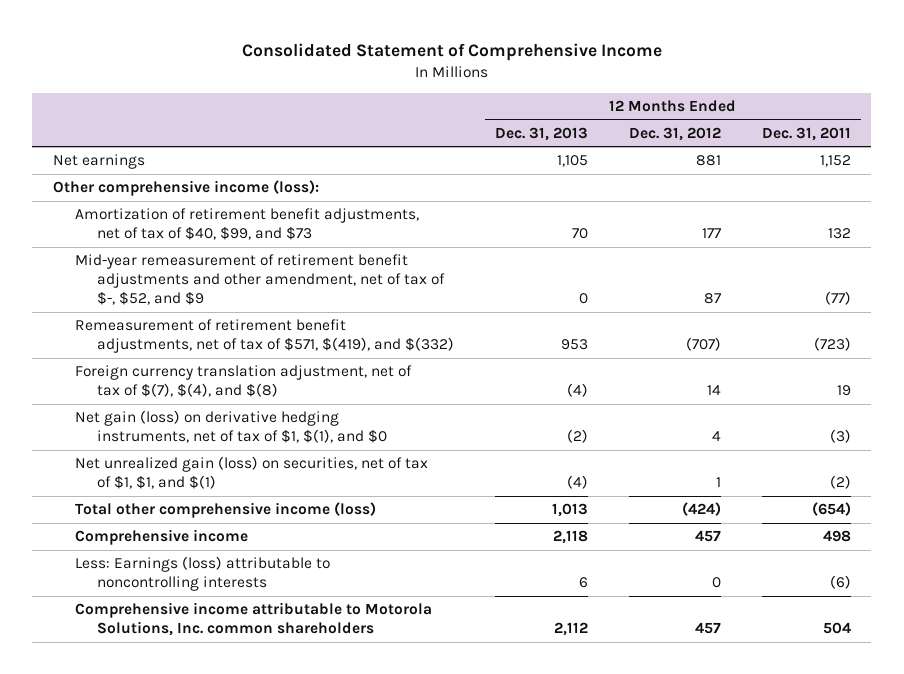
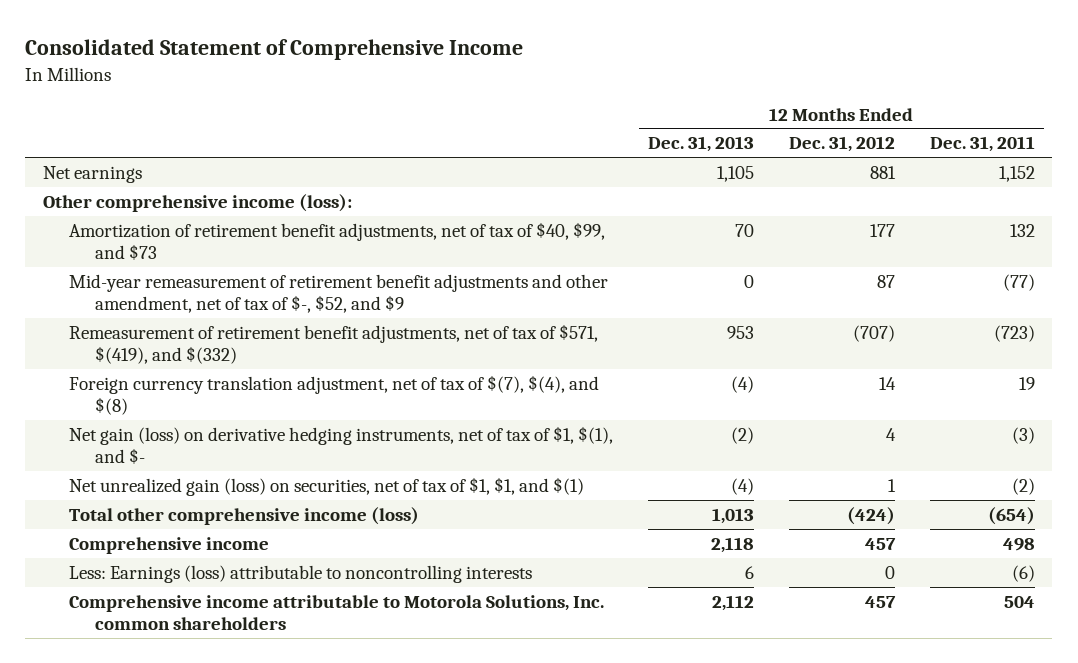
[74,410,387,444] Net gain (loss) on derivative hedging instruments, net of tax of $1, $(1), and $0 -> [68,425,613,465] Net gain (loss) on derivative hedging instruments, net of tax of $1, $(1), and $-

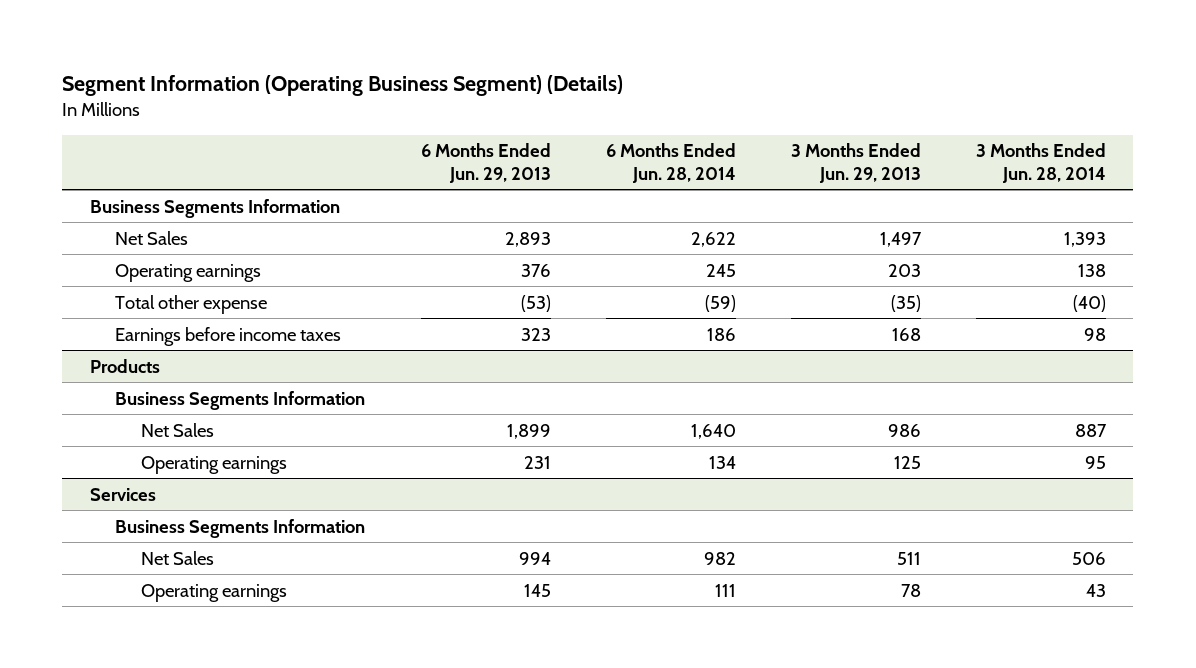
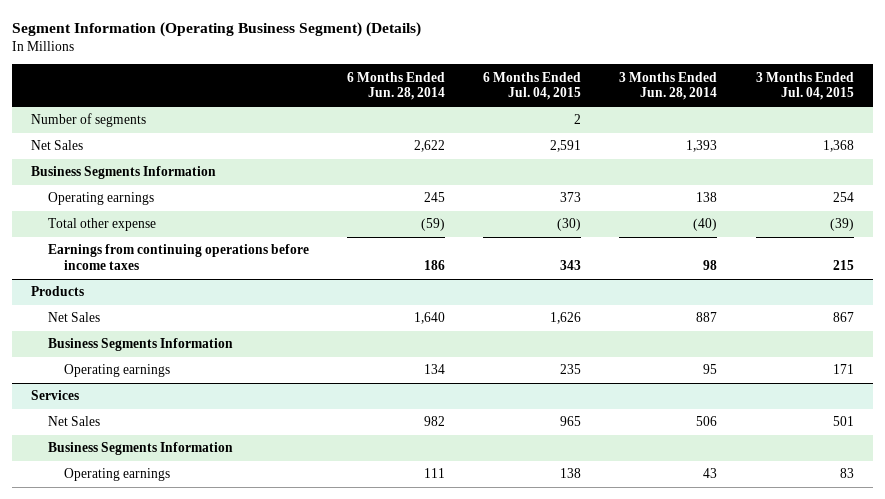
[420,143,551,183] 6 Months Ended Jun. 29, 2013 -> none
[790,143,921,183] 3 Months Ended Jun. 29, 2013 -> none
none -> [483,71,582,101] 6 Months Ended Jul. 04, 2015
none -> [755,71,854,101] 3 Months Ended Jul. 04, 2015
none -> [31,113,147,128] Number of segments
[89,198,340,218] Business Segments Information -> [31,166,217,180] Business Segments Information
[115,326,342,346] Earnings before income taxes -> [47,244,309,270] Earnings from continuing operations before income taxes
[115,390,366,410] Business Segments Information -> [47,338,233,352] Business Segments Information
[115,518,366,538] Business Segments Information -> [47,442,233,456] Business Segments Information

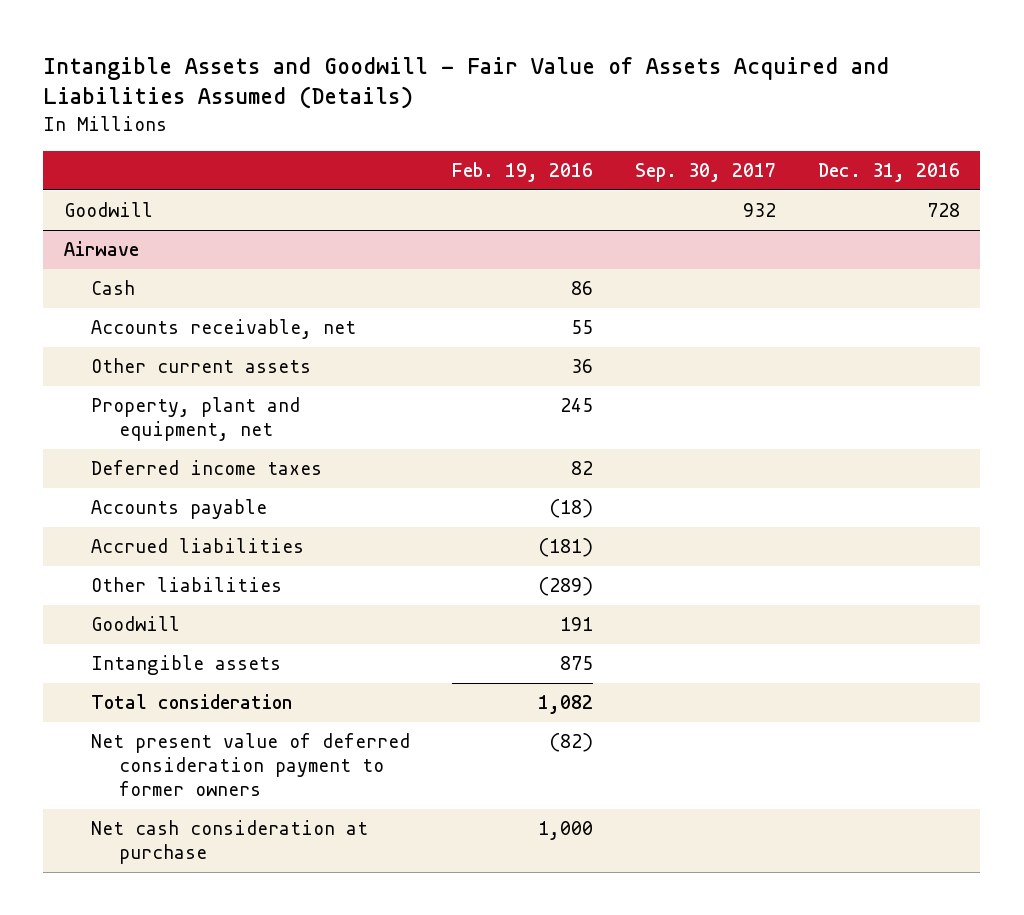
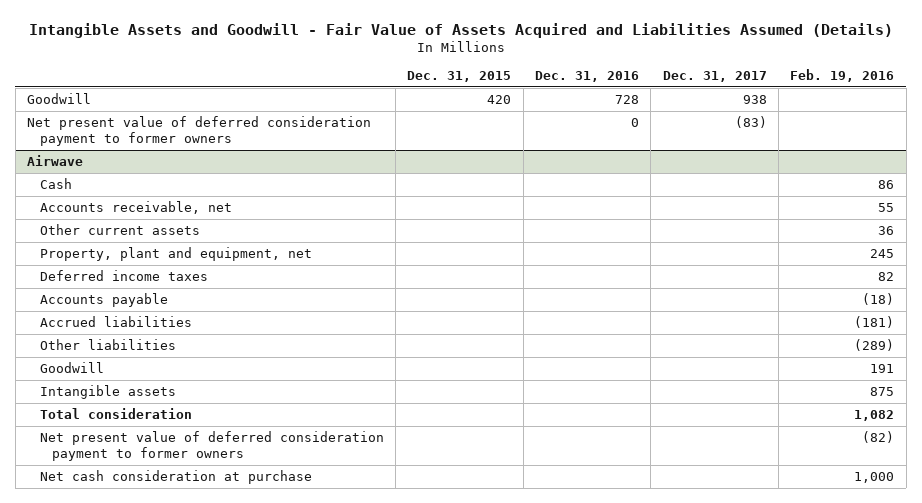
[634,163,776,183] Sep. 30, 2017 -> none
none -> [407,70,512,82] Dec. 31, 2015
none -> [662,70,767,82] Dec. 31, 2017
none -> [27,115,372,146] Net present value of deferred consideration payment to former owners

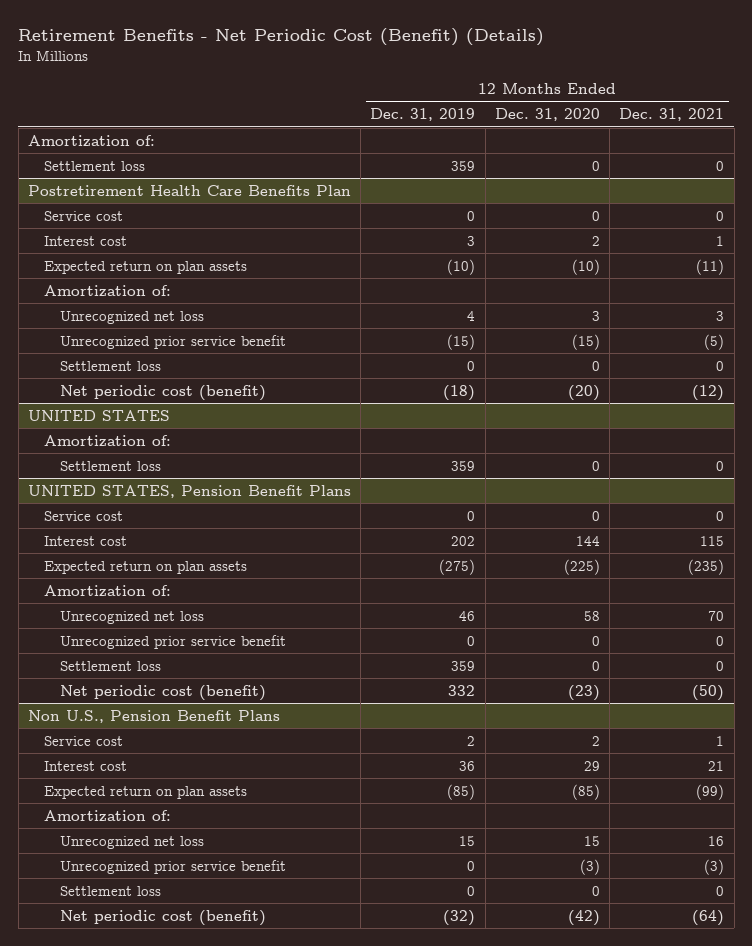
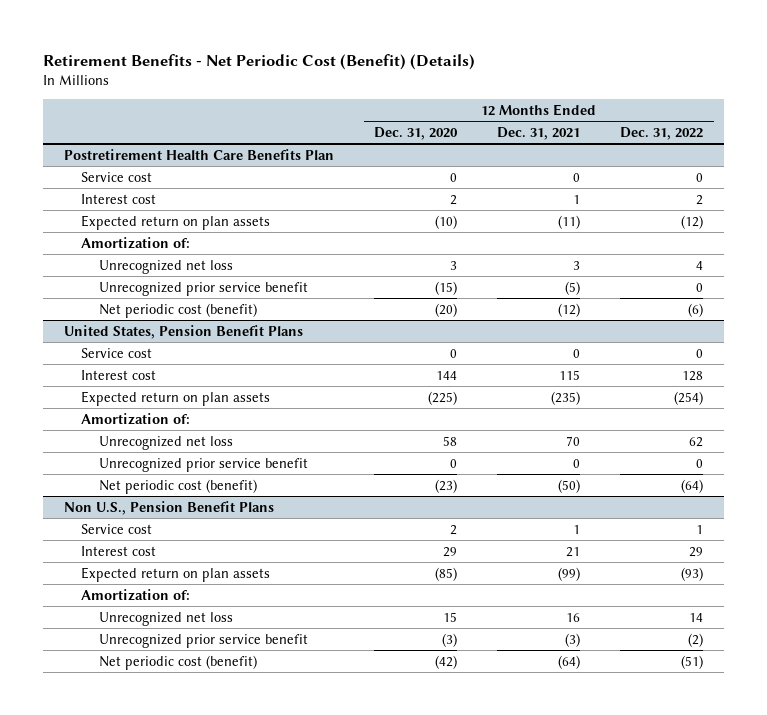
[370,108,476,122] Dec. 31, 2019 -> none
none -> [620,126,704,140] Dec. 31, 2022
[27,134,155,147] Amortization of: -> none
[44,160,146,171] Settlement loss -> none
[60,360,162,371] Settlement loss -> none
[27,409,170,421] UNITED STATES -> none
[44,434,172,447] Amortization of: -> none
[60,460,162,471] Settlement loss -> none
[27,484,351,498] UNITED STATES, Pension Benefit Plans -> [63,324,303,339] United States, Pension Benefit Plans
[60,660,162,671] Settlement loss -> none
[60,885,162,896] Settlement loss -> none

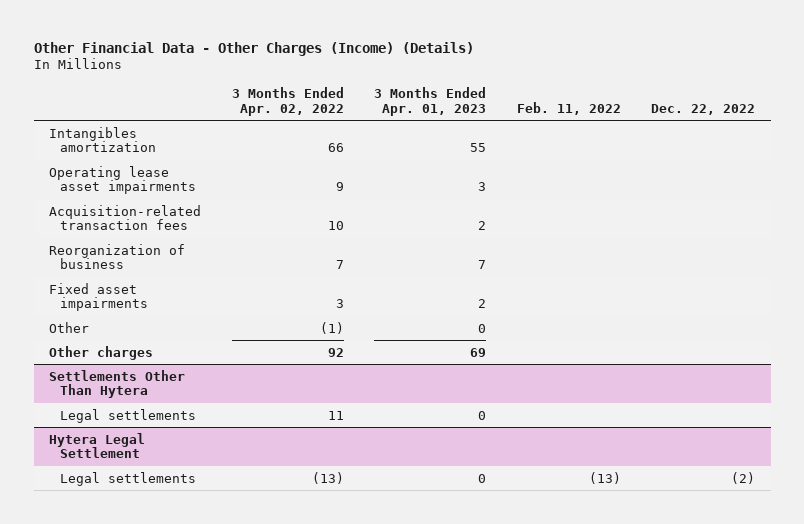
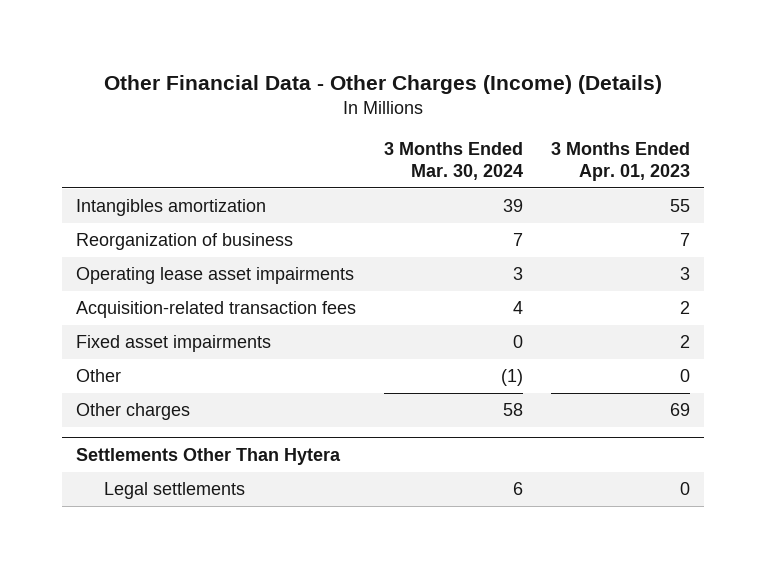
[231,87,344,116] 3 Months Ended Apr. 02, 2022 -> none
[516,101,621,115] Feb. 11, 2022 -> none
[651,103,756,115] Dec. 22, 2022 -> none
none -> [383,142,523,180] 3 Months Ended Mar. 30, 2024
[48,243,185,270] Reorganization of business -> [75,233,293,251] Reorganization of business
[48,432,145,459] Hytera Legal Settlement -> none
[60,471,197,486] Legal settlements -> none

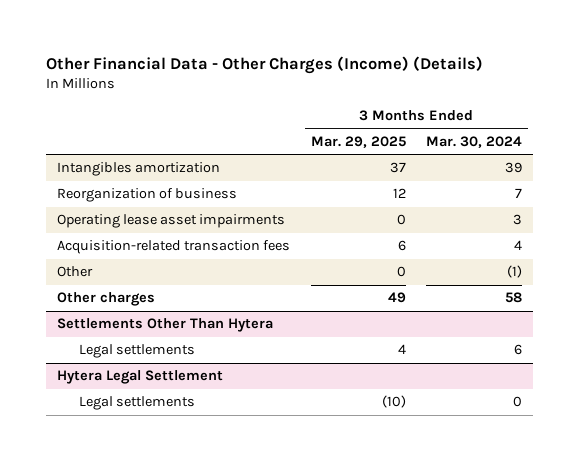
[550,142,690,181] 3 Months Ended Apr. 01, 2023 -> none
none -> [310,136,406,149] Mar. 29, 2025
[75,335,271,353] Fixed asset impairments -> none
none -> [56,370,223,385] Hytera Legal Settlement
none -> [78,396,195,411] Legal settlements

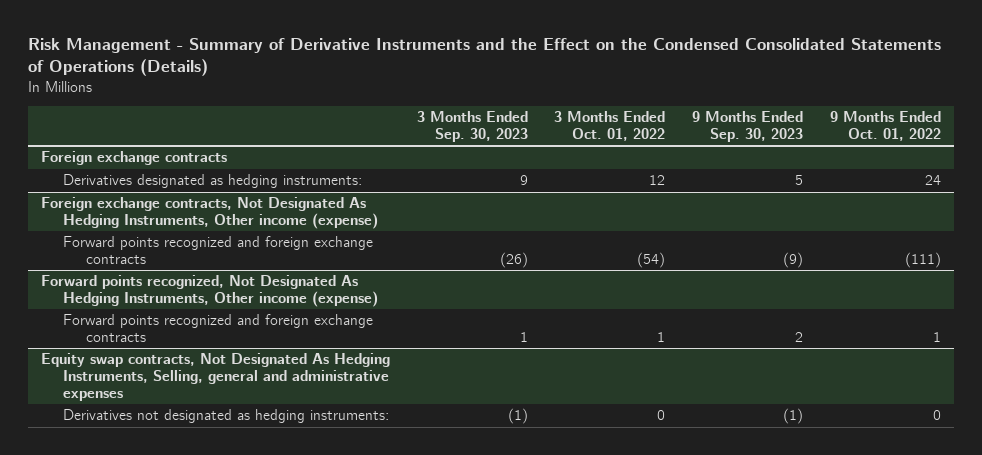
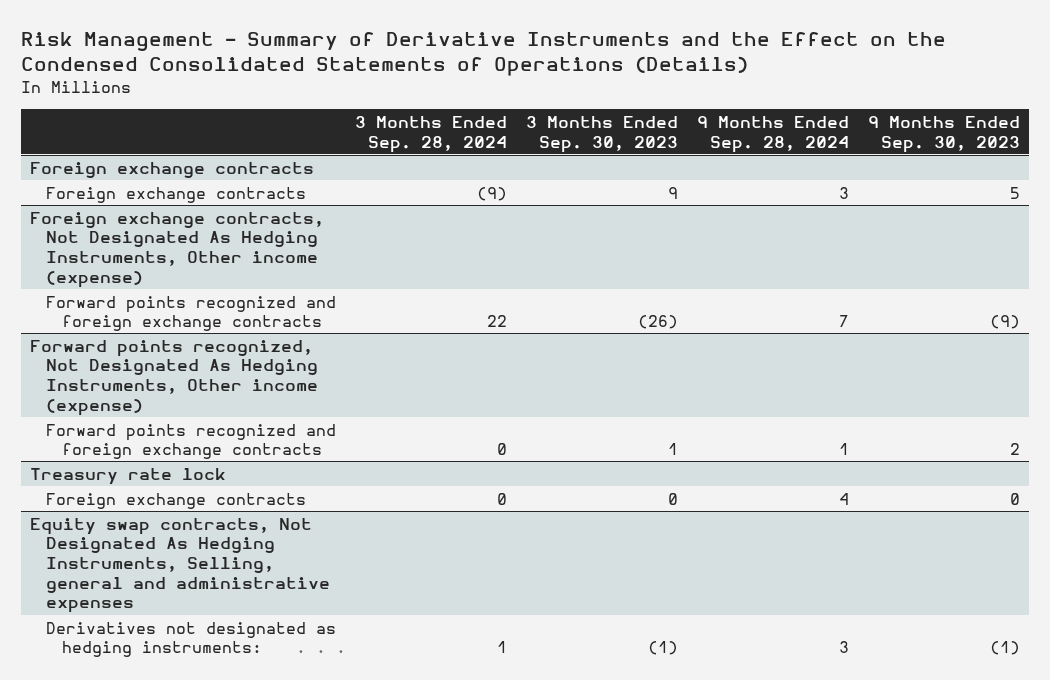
[554,111,666,141] 3 Months Ended Oct. 01, 2022 -> none
[829,111,941,141] 9 Months Ended Oct. 01, 2022 -> none
none -> [355,116,508,153] 3 Months Ended Sep. 28, 2024
none -> [696,116,849,153] 9 Months Ended Sep. 28, 2024
[63,174,363,189] Derivatives designated as hedging instruments: -> [46,186,307,203] Foreign exchange contracts
none -> [30,467,227,485] Treasury rate lock
none -> [46,492,307,509] Foreign exchange contracts

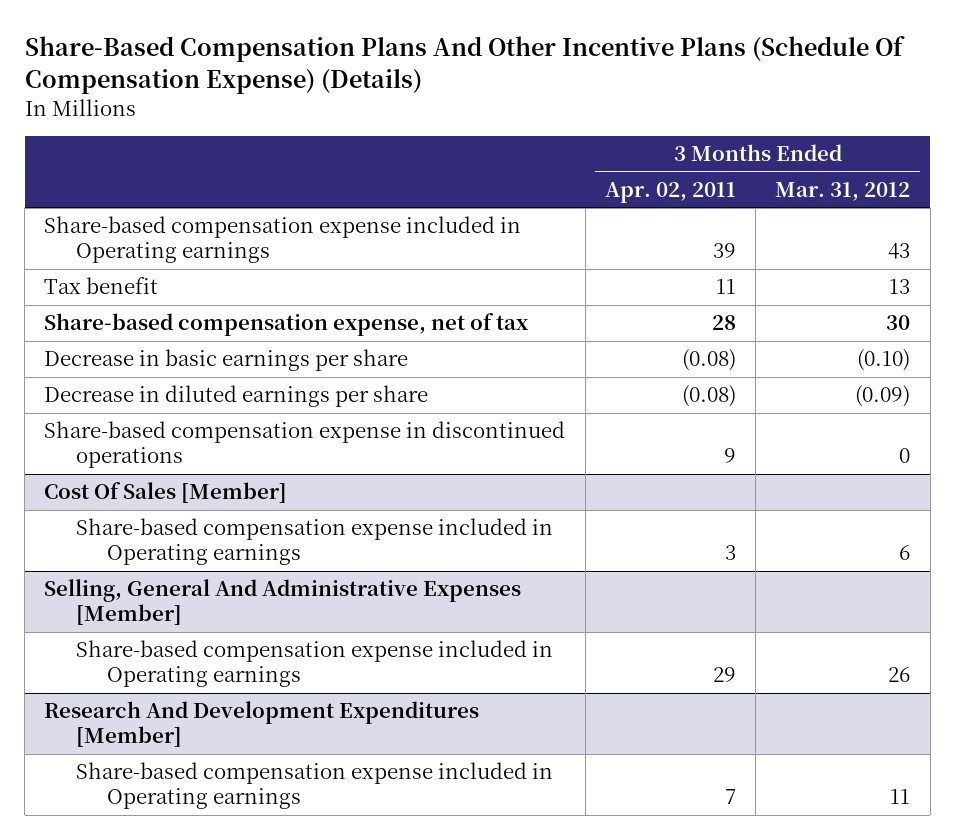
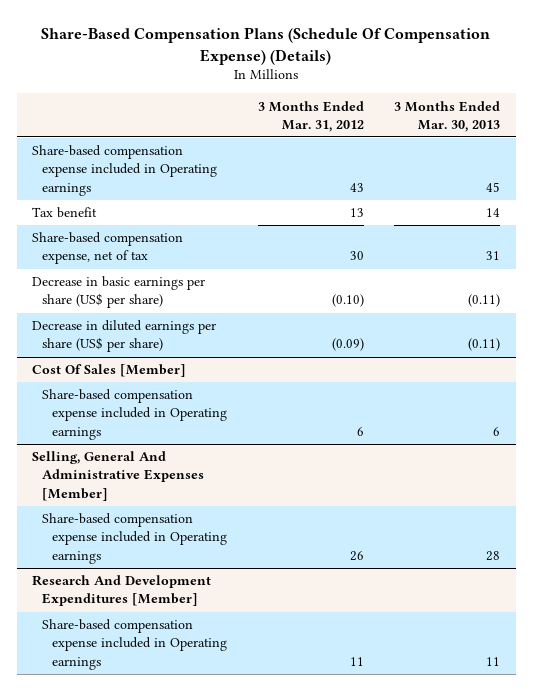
[24,36,905,94] Share-Based Compensation Plans And Other Incentive Plans (Schedule Of Compensation Expense) (Details) -> [41,26,491,65] Share-Based Compensation Plans (Schedule Of Compensation Expense) (Details)
[604,181,736,203] Apr. 02, 2011 -> none
none -> [394,100,501,132] 3 Months Ended Mar. 30, 2013
[44,421,566,469] Share-based compensation expense in discontinued operations -> none
[44,349,409,372] Decrease in basic earnings per share -> [32,276,206,309] Decrease in basic earnings per share (US$ per share)
[44,385,429,408] Decrease in diluted earnings per share -> [32,320,217,353] Decrease in diluted earnings per share (US$ per share)

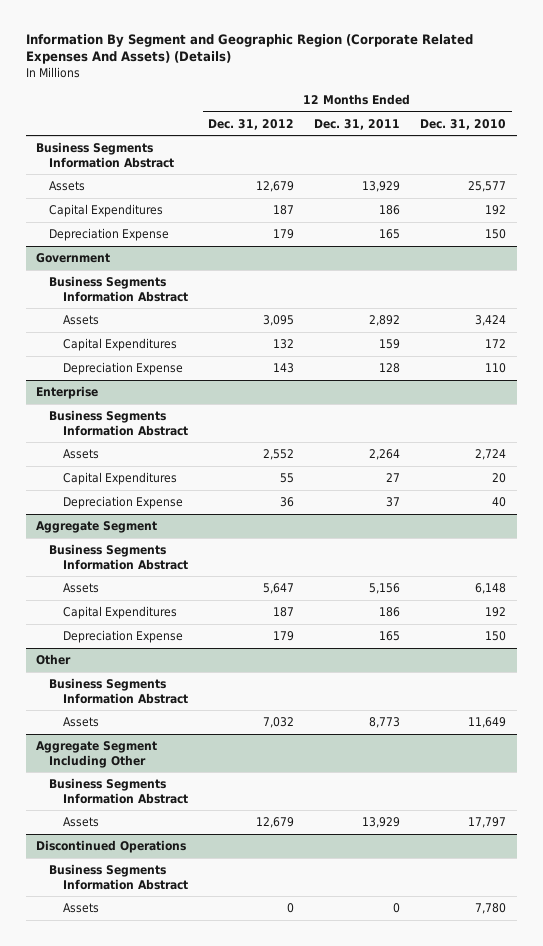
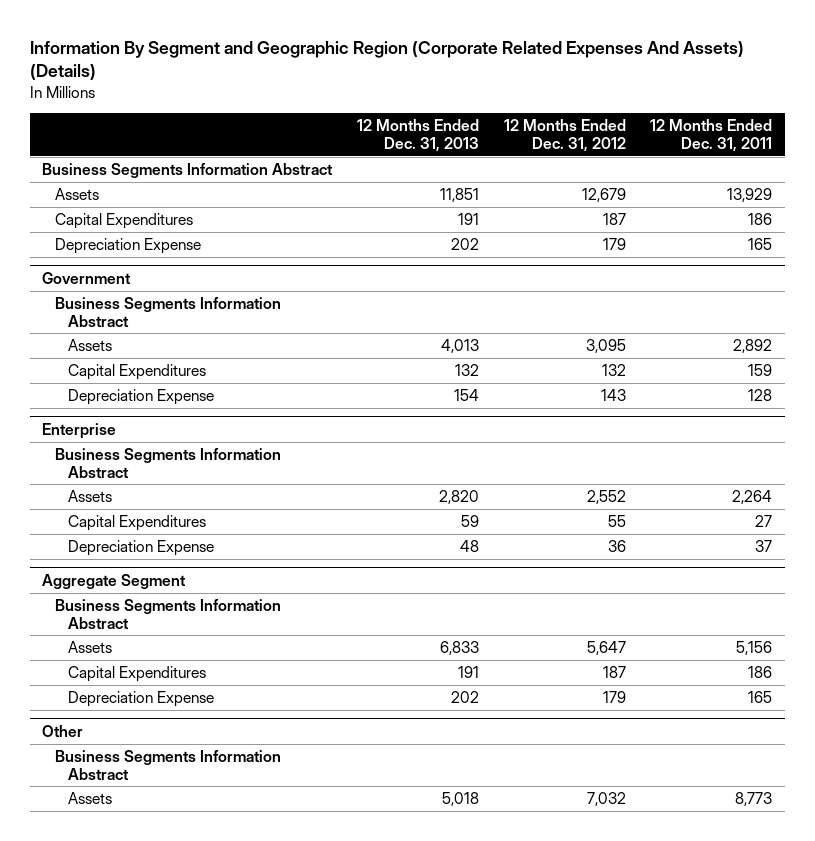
[420,118,507,130] Dec. 31, 2010 -> none
none -> [357,119,480,152] 12 Months Ended Dec. 31, 2013
[36,740,158,768] Aggregate Segment Including Other -> none
[49,777,188,804] Business Segments Information Abstract -> none
[62,816,99,827] Assets -> none
[36,839,187,853] Discontinued Operations -> none
[49,863,188,890] Business Segments Information Abstract -> none
[62,902,99,913] Assets -> none

